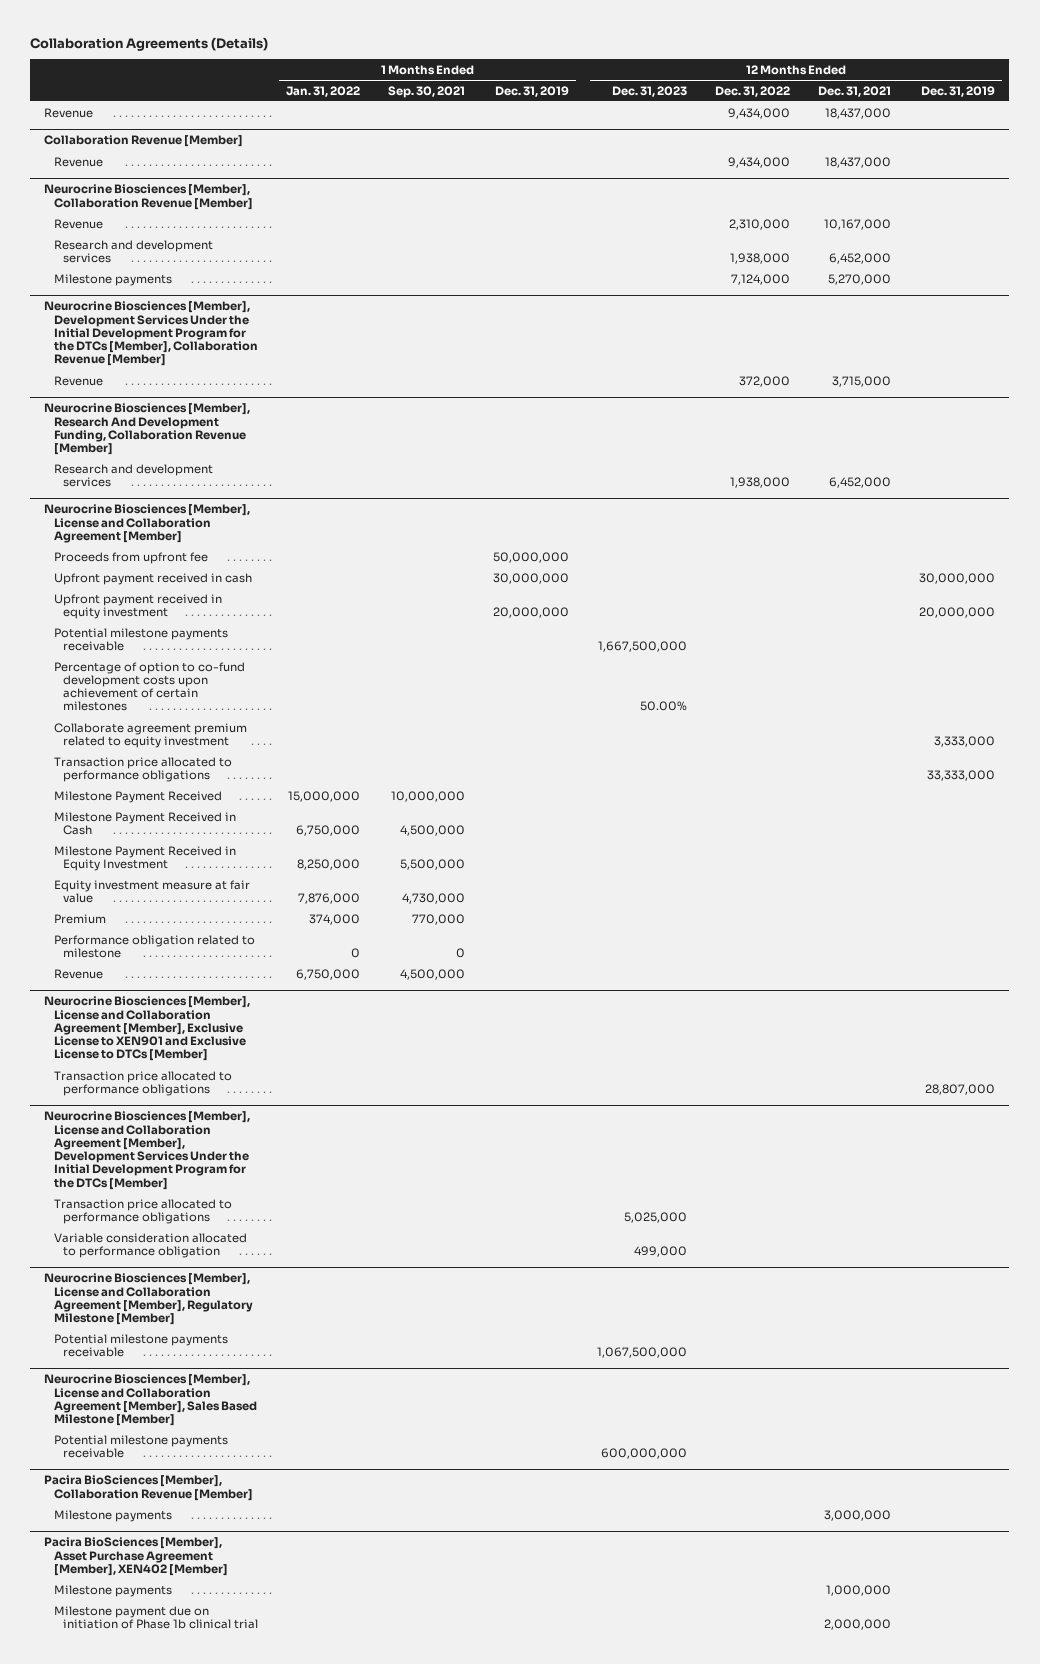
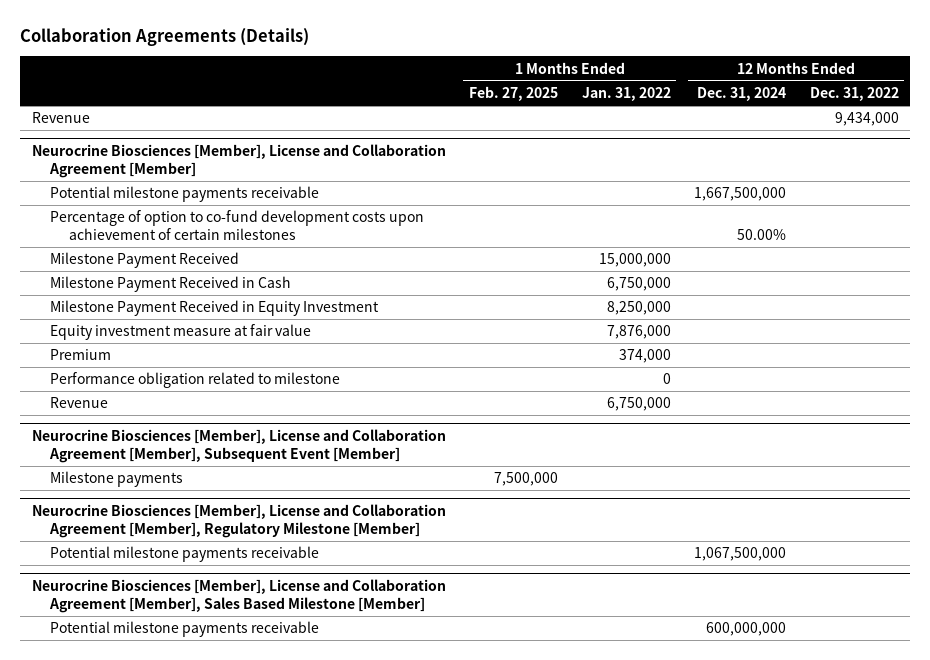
[388,85,466,98] Sep. 30, 2021 -> none
[495,85,570,97] Dec. 31, 2019 -> none
[612,85,688,97] Dec. 31, 2023 -> none
[818,85,892,97] Dec. 31, 2021 -> none
[921,85,996,97] Dec. 31, 2019 -> none
none -> [469,86,559,102] Feb. 27, 2025
none -> [697,87,787,102] Dec. 31, 2024
[44,135,244,148] Collaboration Revenue [Member] -> none
[53,156,103,167] Revenue -> none
[44,184,253,210] Neurocrine Biosciences [Member], Collaboration Revenue [Member] -> none
[53,218,103,229] Revenue -> none
[53,239,213,263] Research and development services -> none
[53,273,172,286] Milestone payments -> none
[44,301,258,367] Neurocrine Biosciences [Member], Development Services Under the Initial Development Program for the DTCs [Member], Collaboration Revenue [Member] -> none
[53,375,103,386] Revenue -> none
[44,403,251,456] Neurocrine Biosciences [Member], Research And Development Funding, Collaboration Revenue [Member] -> none
[53,463,213,487] Research and development services -> none
[53,551,208,564] Proceeds from upfront fee -> none
[53,572,252,585] Upfront payment received in cash -> none
[53,593,222,619] Upfront payment received in equity investment -> none
[53,722,247,748] Collaborate agreement premium related to equity investment -> none
[53,756,232,782] Transaction price allocated to performance obligations -> none
[53,1070,232,1096] Transaction price allocated to performance obligations -> none
[44,1111,251,1190] Neurocrine Biosciences [Member], License and Collaboration Agreement [Member], Development Services Under the Initial Development Program for the DTCs [Member] -> none
[53,1198,232,1224] Transaction price allocated to performance obligations -> none
[53,1232,247,1258] Variable consideration allocated to performance obligation -> none
[44,996,251,1062] Neurocrine Biosciences [Member], License and Collaboration Agreement [Member], Exclusive License to XEN901 and Exclusive License to DTCs [Member] -> [31,429,446,464] Neurocrine Biosciences [Member], License and Collaboration Agreement [Member], Subsequent Event [Member]
none -> [50,471,184,488] Milestone payments
[44,1475,253,1501] Pacira BioSciences [Member], Collaboration Revenue [Member] -> none
[53,1509,172,1522] Milestone payments -> none
[44,1537,228,1576] Pacira BioSciences [Member], Asset Purchase Agreement [Member], XEN402 [Member] -> none
[53,1584,172,1597] Milestone payments -> none
[53,1605,259,1629] Milestone payment due on initiation of Phase 1b clinical trial -> none

